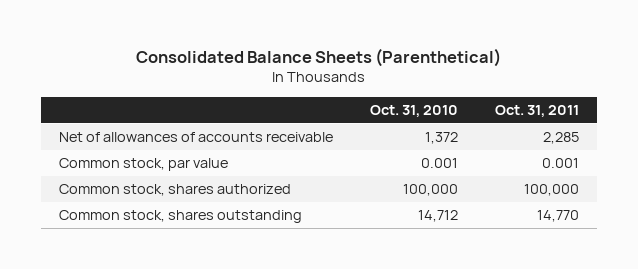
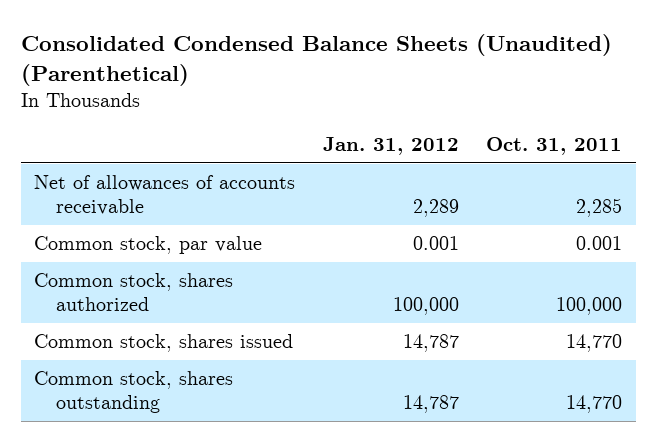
[135,47,501,67] Consolidated Balance Sheets (Parenthetical) -> [20,33,612,86] Consolidated Condensed Balance Sheets (Unaudited) (Parenthetical)
[369,104,458,117] Oct. 31, 2010 -> none
none -> [322,137,459,156] Jan. 31, 2012
none -> [34,334,294,353] Common stock, shares issued

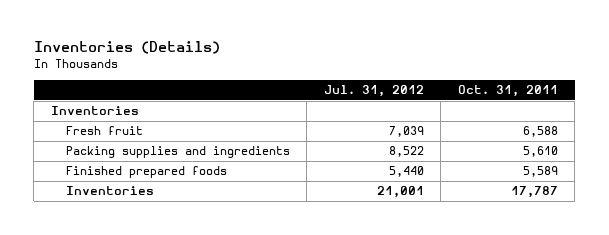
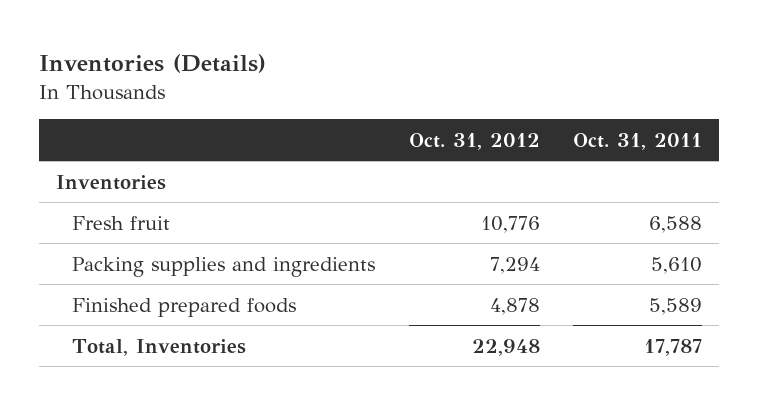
[323,85,424,98] Jul. 31, 2012 -> none
none -> [408,132,540,150] Oct. 31, 2012
[65,186,154,196] Inventories -> [72,338,247,356] Total, Inventories

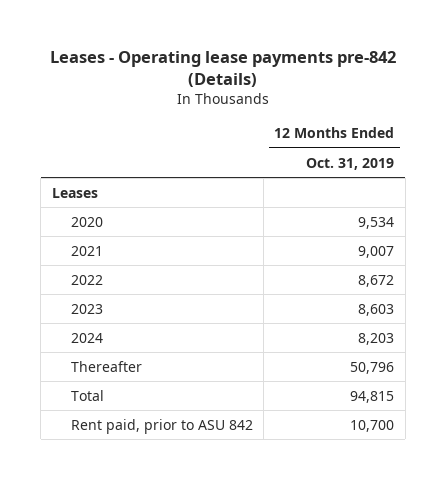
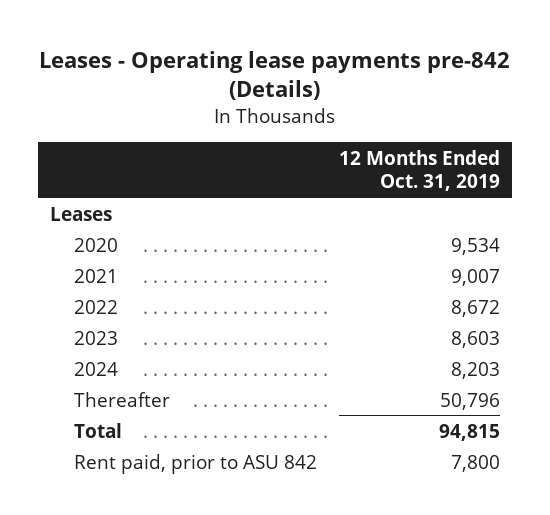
[350,419,395,432] 10,700 -> [451,454,501,472] 7,800

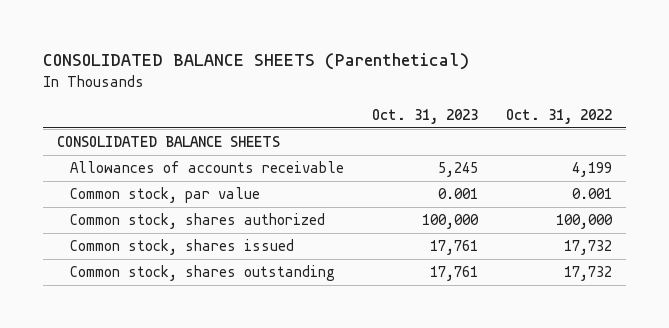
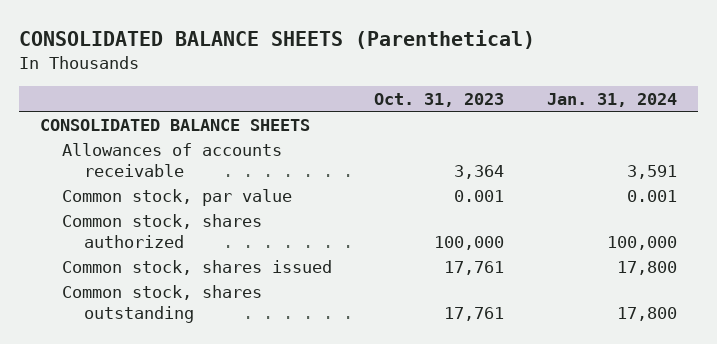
[505,109,612,125] Oct. 31, 2022 -> none
none -> [546,93,677,108] Jan. 31, 2024
[437,162,478,178] 5,245 -> [454,164,505,179] 3,364

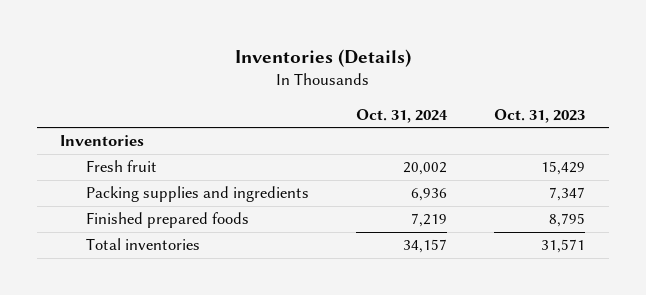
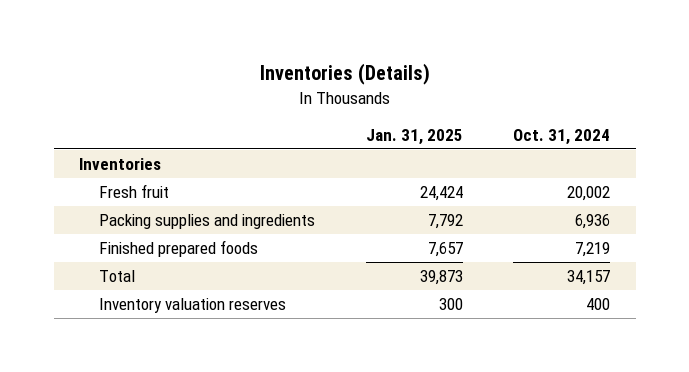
[494,108,586,123] Oct. 31, 2023 -> none
none -> [365,128,463,145] Jan. 31, 2025
[86,238,201,251] Total inventories -> [99,270,136,283] Total
none -> [99,298,287,314] Inventory valuation reserves

